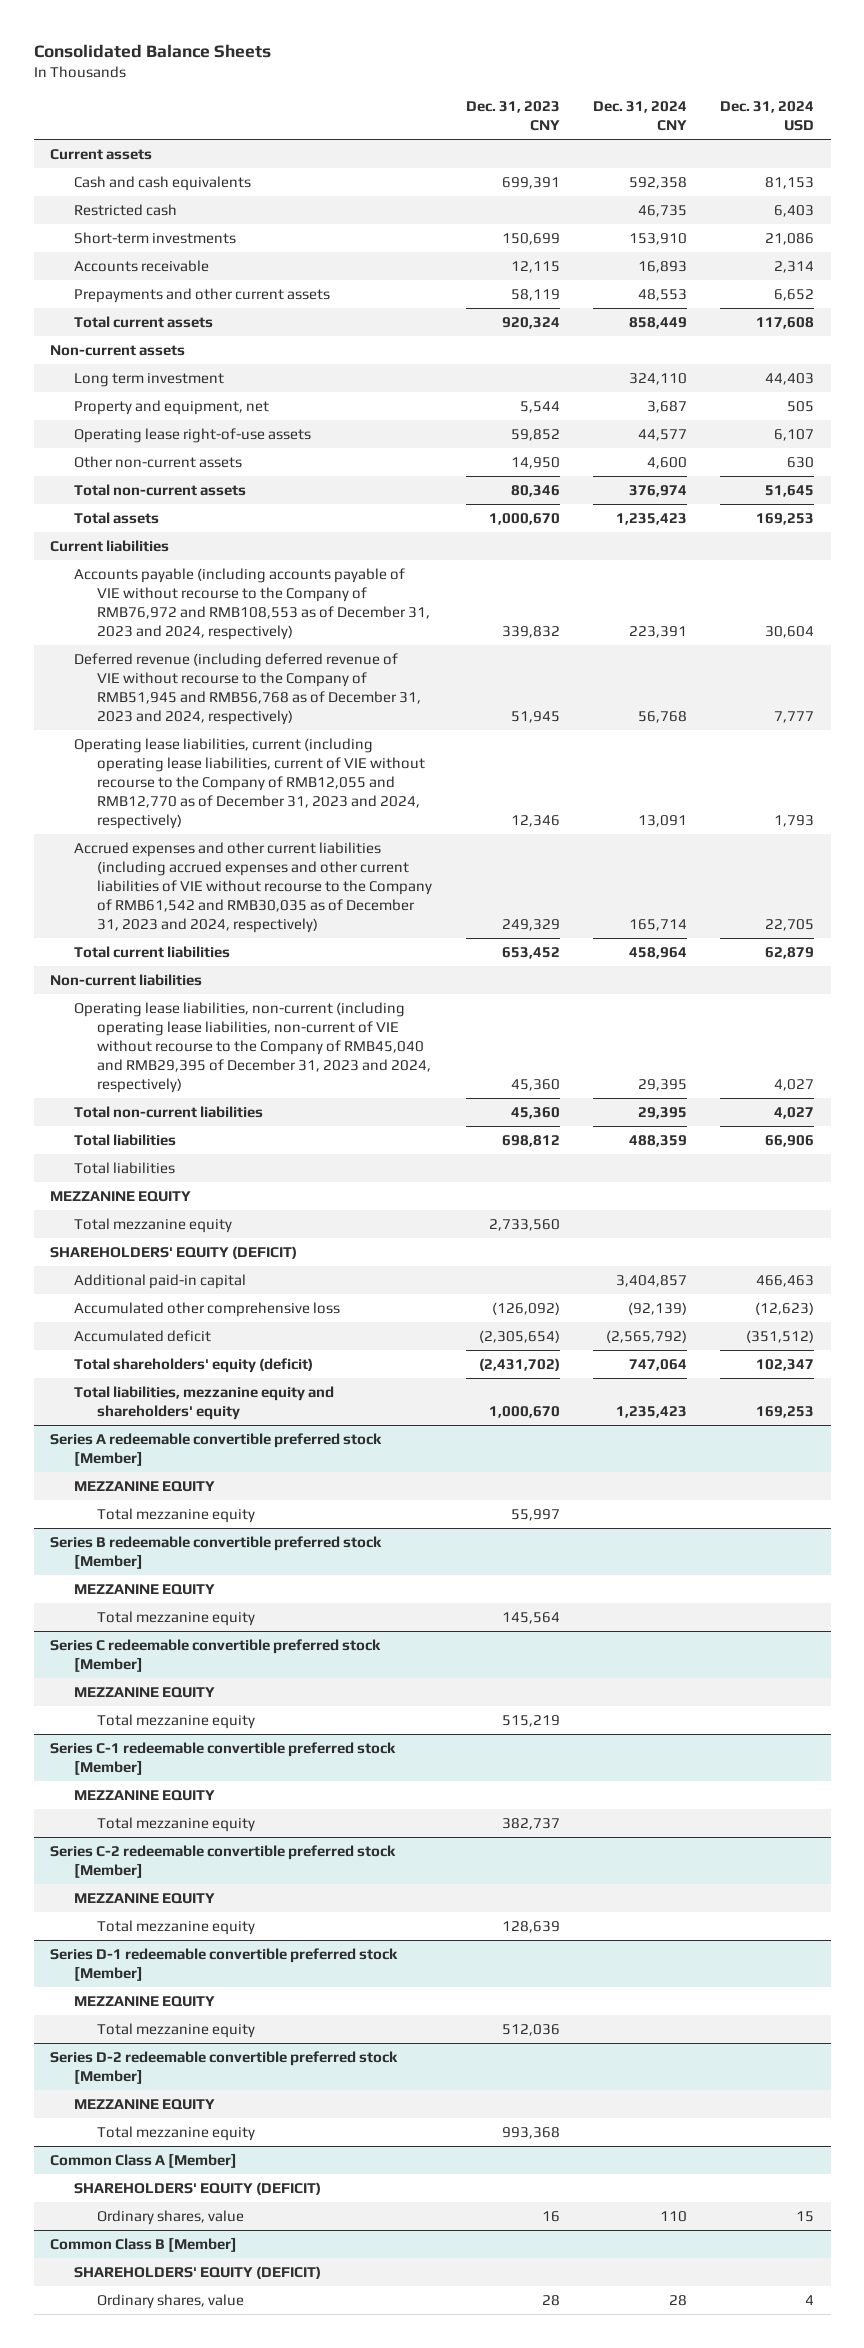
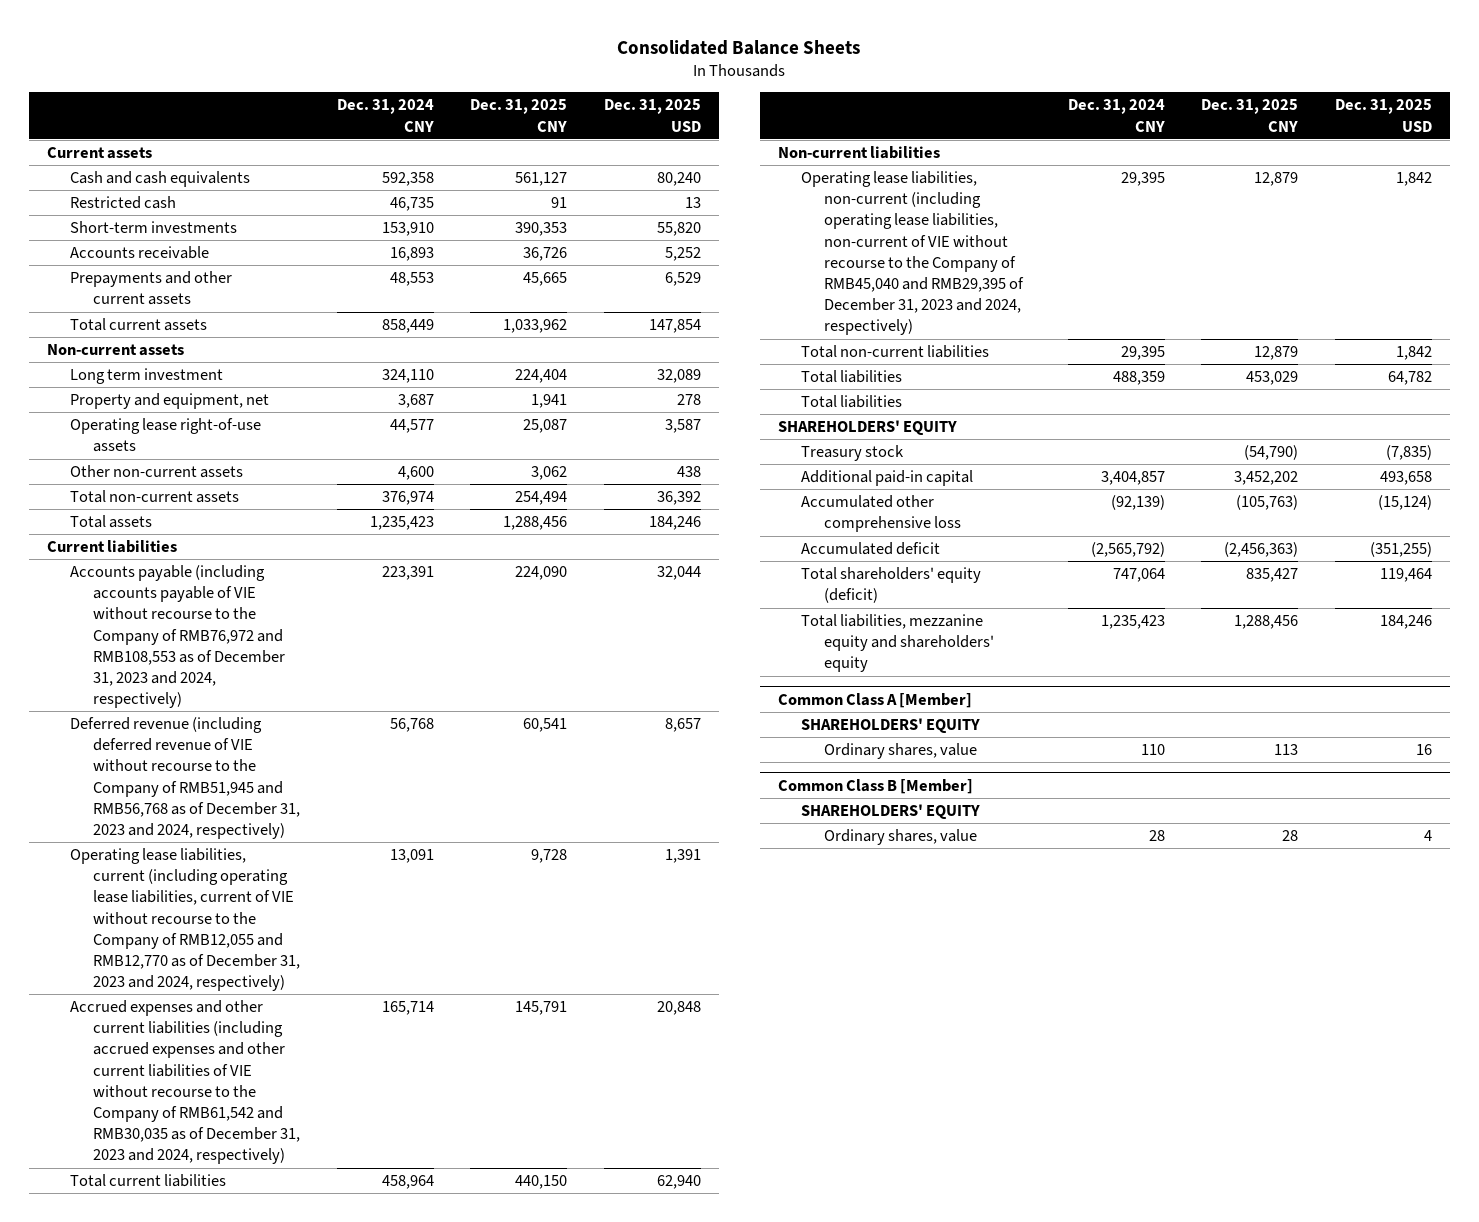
[465,101,560,132] Dec. 31, 2023 CNY -> none
[720,101,815,132] Dec. 31, 2024 USD -> none
none -> [470,99,568,132] Dec. 31, 2025 CNY
none -> [603,99,701,132] Dec. 31, 2025 USD
[50,1190,192,1202] MEZZANINE EQUITY -> none
[73,1217,232,1233] Total mezzanine equity -> none
[50,1245,298,1259] SHAREHOLDERS' EQUITY (DEFICIT) -> [778,420,958,436] SHAREHOLDERS' EQUITY
none -> [801,445,905,462] Treasury stock
[50,1432,383,1466] Series A redeemable convertible preferred stock [Member] -> none
[73,1480,215,1492] MEZZANINE EQUITY -> none
[97,1507,256,1523] Total mezzanine equity -> none
[50,1535,383,1569] Series B redeemable convertible preferred stock [Member] -> none
[73,1583,215,1595] MEZZANINE EQUITY -> none
[97,1610,256,1626] Total mezzanine equity -> none
[50,1638,382,1672] Series C redeemable convertible preferred stock [Member] -> none
[73,1686,215,1698] MEZZANINE EQUITY -> none
[97,1713,256,1729] Total mezzanine equity -> none
[50,1741,397,1775] Series C-1 redeemable convertible preferred stock [Member] -> none
[73,1789,215,1801] MEZZANINE EQUITY -> none
[97,1816,256,1832] Total mezzanine equity -> none
[50,1844,397,1878] Series C-2 redeemable convertible preferred stock [Member] -> none
[73,1892,215,1904] MEZZANINE EQUITY -> none
[97,1919,256,1935] Total mezzanine equity -> none
[50,1947,399,1981] Series D-1 redeemable convertible preferred stock [Member] -> none
[73,1995,215,2007] MEZZANINE EQUITY -> none
[97,2022,256,2038] Total mezzanine equity -> none
[50,2050,399,2084] Series D-2 redeemable convertible preferred stock [Member] -> none
[73,2098,215,2110] MEZZANINE EQUITY -> none
[97,2125,256,2141] Total mezzanine equity -> none
[73,2181,321,2195] SHAREHOLDERS' EQUITY (DEFICIT) -> [801,718,981,734] SHAREHOLDERS' EQUITY
[73,2265,321,2279] SHAREHOLDERS' EQUITY (DEFICIT) -> [801,804,981,820] SHAREHOLDERS' EQUITY

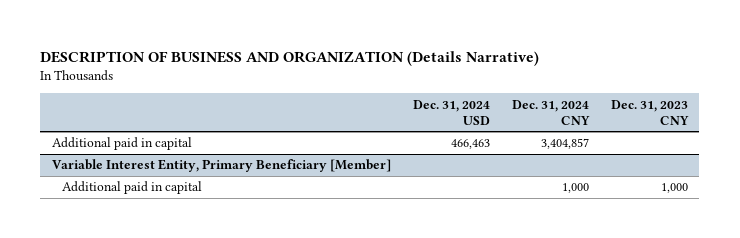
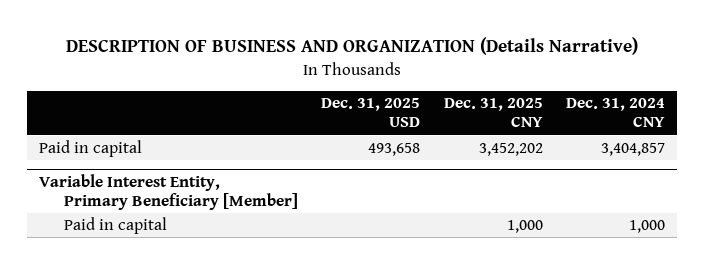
[412,99,490,125] Dec. 31, 2024 USD -> none
[611,99,690,125] Dec. 31, 2023 CNY -> none
none -> [321,98,421,128] Dec. 31, 2025 USD
none -> [443,98,543,128] Dec. 31, 2025 CNY
[51,137,192,151] Additional paid in capital -> [38,140,142,158] Paid in capital
[62,181,203,195] Additional paid in capital -> [64,217,168,235] Paid in capital

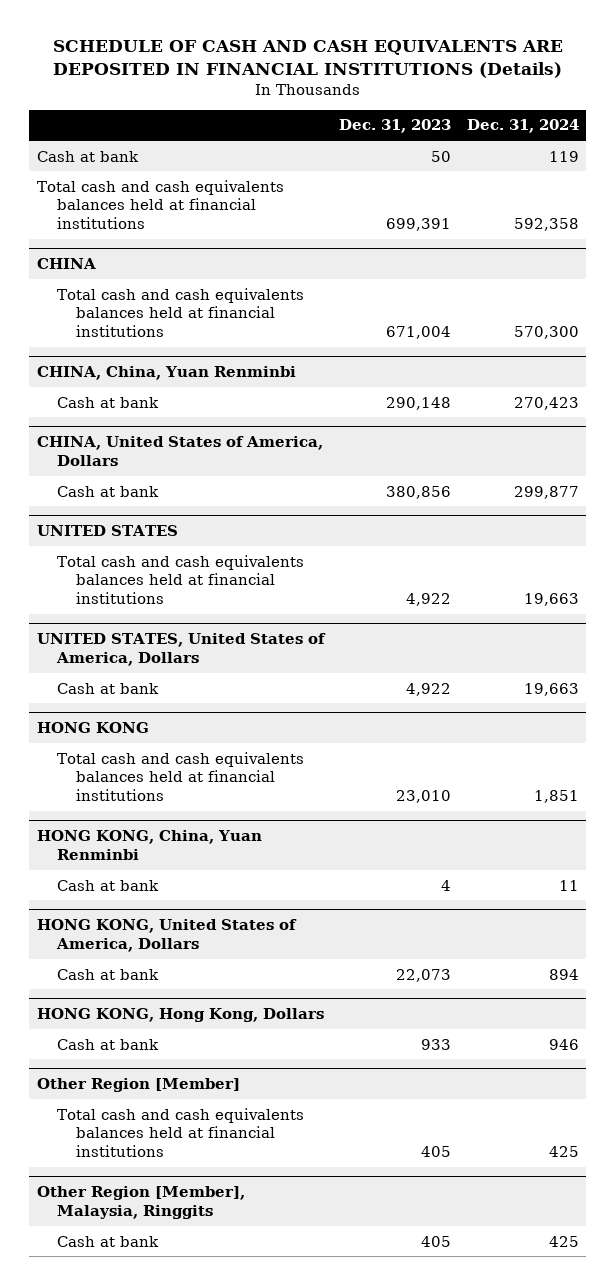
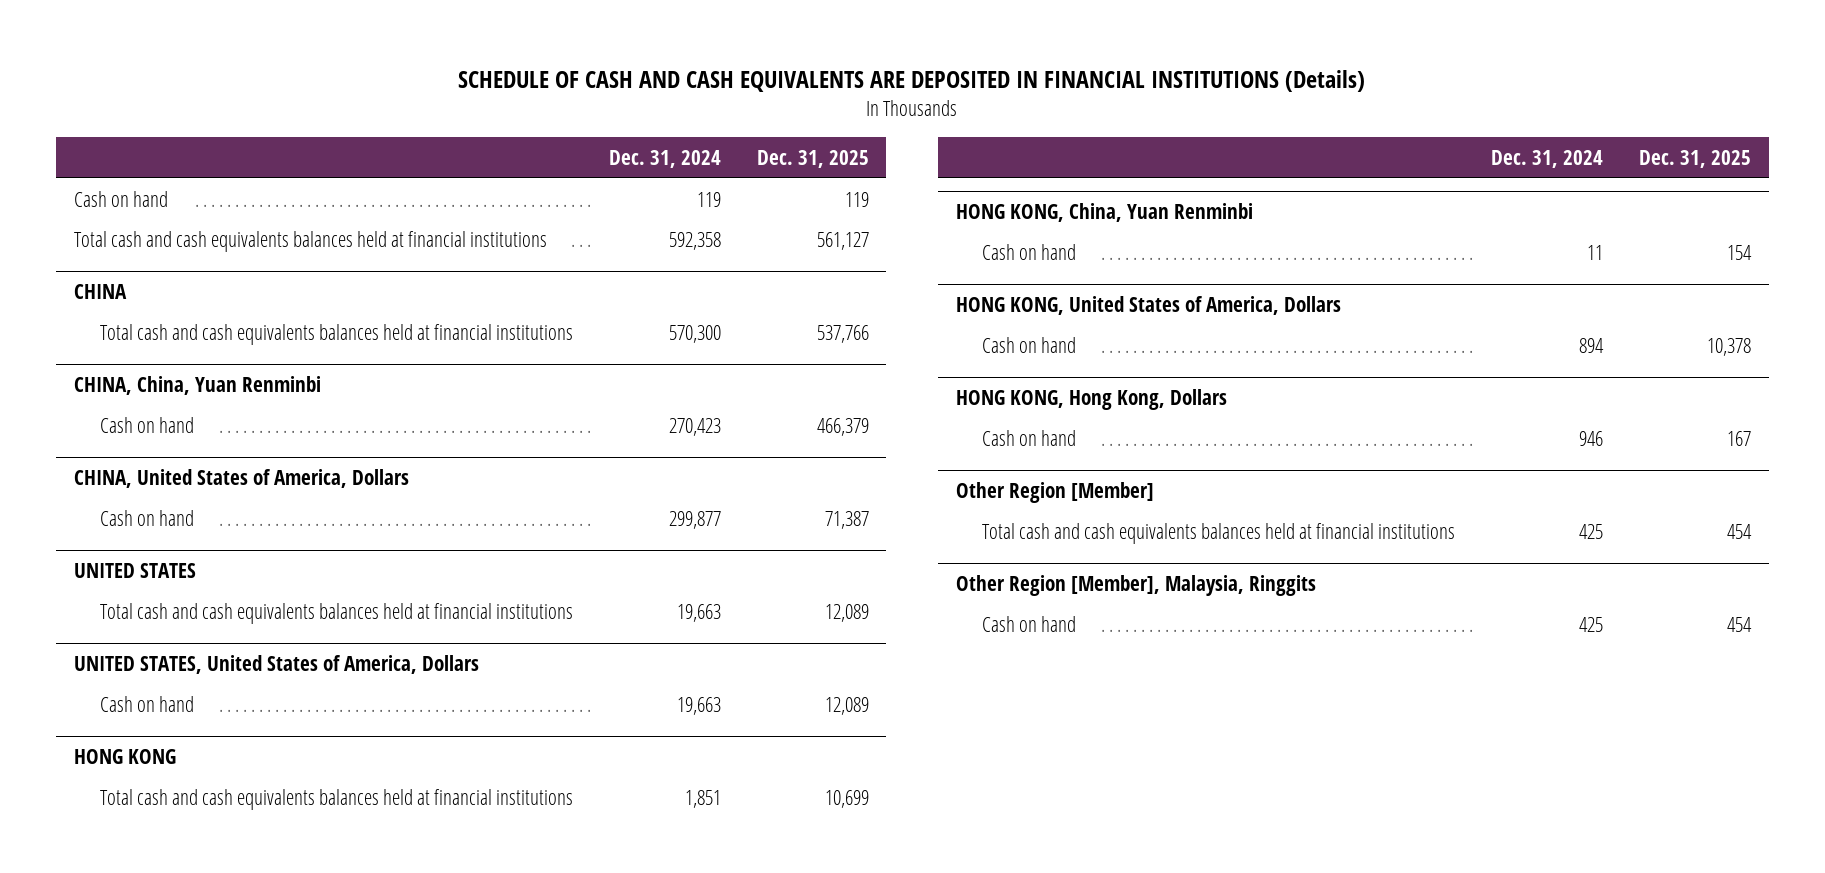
[339,119,452,134] Dec. 31, 2023 -> none
none -> [756,149,869,168] Dec. 31, 2025
[37,150,140,162] Cash at bank -> [74,190,169,207] Cash on hand
[56,396,159,408] Cash at bank -> [99,416,194,433] Cash on hand
[56,485,159,497] Cash at bank -> [99,509,194,526] Cash on hand
[56,682,159,694] Cash at bank -> [99,695,194,712] Cash on hand
[56,879,159,891] Cash at bank -> [982,243,1077,260] Cash on hand
[56,968,159,980] Cash at bank -> [982,336,1077,353] Cash on hand
[56,1038,159,1050] Cash at bank -> [982,429,1077,446] Cash on hand
[56,1235,159,1247] Cash at bank -> [982,615,1077,632] Cash on hand

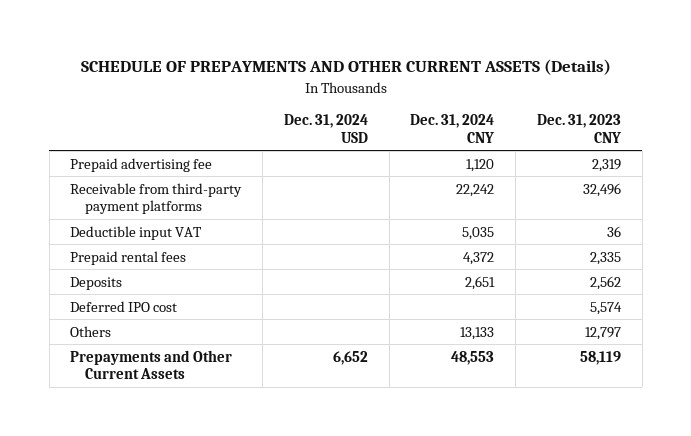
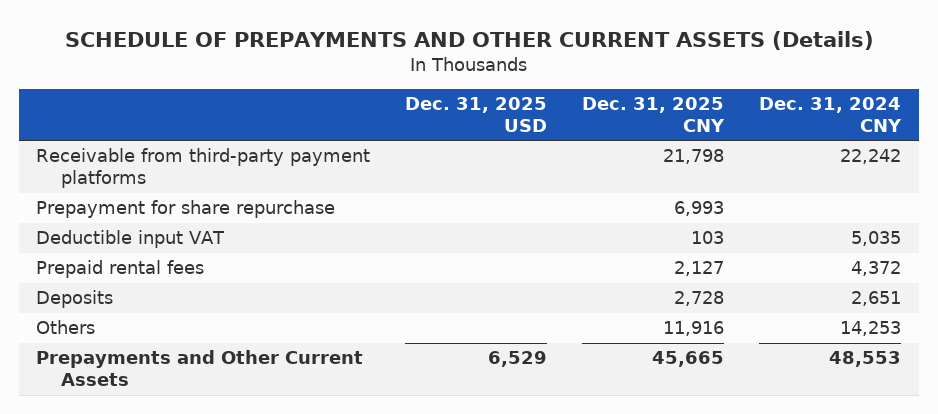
[283,114,368,144] Dec. 31, 2024 USD -> none
[536,114,621,144] Dec. 31, 2023 CNY -> none
none -> [405,96,548,132] Dec. 31, 2025 USD
none -> [582,96,726,132] Dec. 31, 2025 CNY
[70,157,213,172] Prepaid advertising fee -> none
none -> [36,200,336,219] Prepayment for share repurchase
[70,300,178,312] Deferred IPO cost -> none
[460,326,495,340] 13,133 -> [840,321,902,337] 14,253

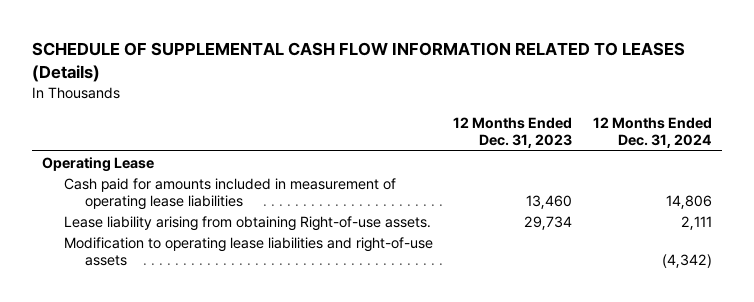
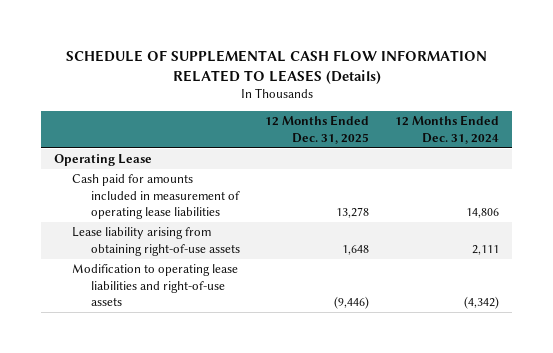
[453,117,573,149] 12 Months Ended Dec. 31, 2023 -> none
none -> [265,115,370,144] 12 Months Ended Dec. 31, 2025
[63,215,431,231] Lease liability arising from obtaining Right-of-use assets. -> [72,227,240,256] Lease liability arising from obtaining right-of-use assets

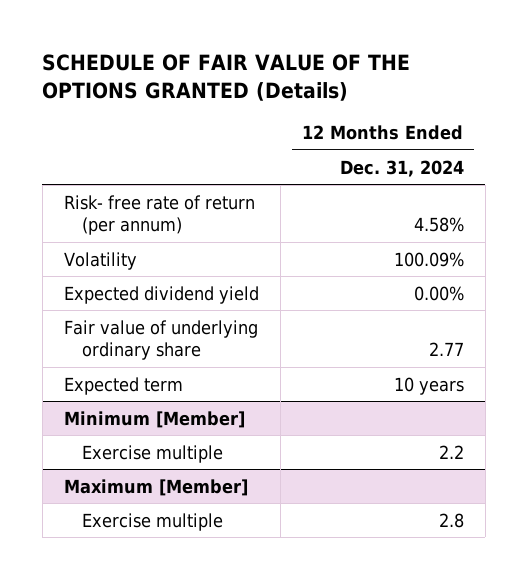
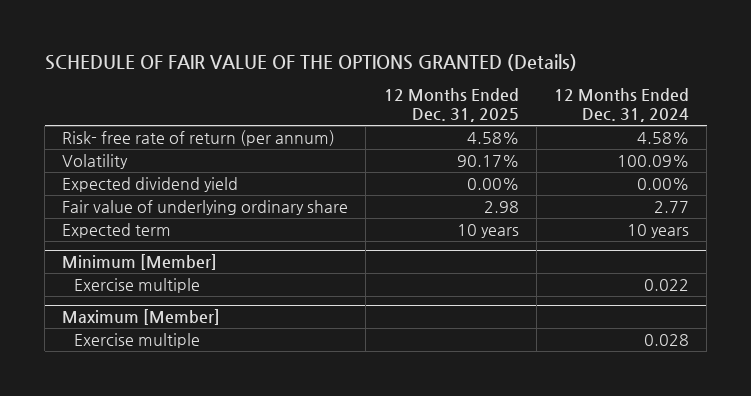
none -> [383,88,519,123] 12 Months Ended Dec. 31, 2025
[438,444,464,459] 2.2 -> [644,278,690,291] 0.022
[438,512,464,528] 2.8 -> [644,333,690,346] 0.028

